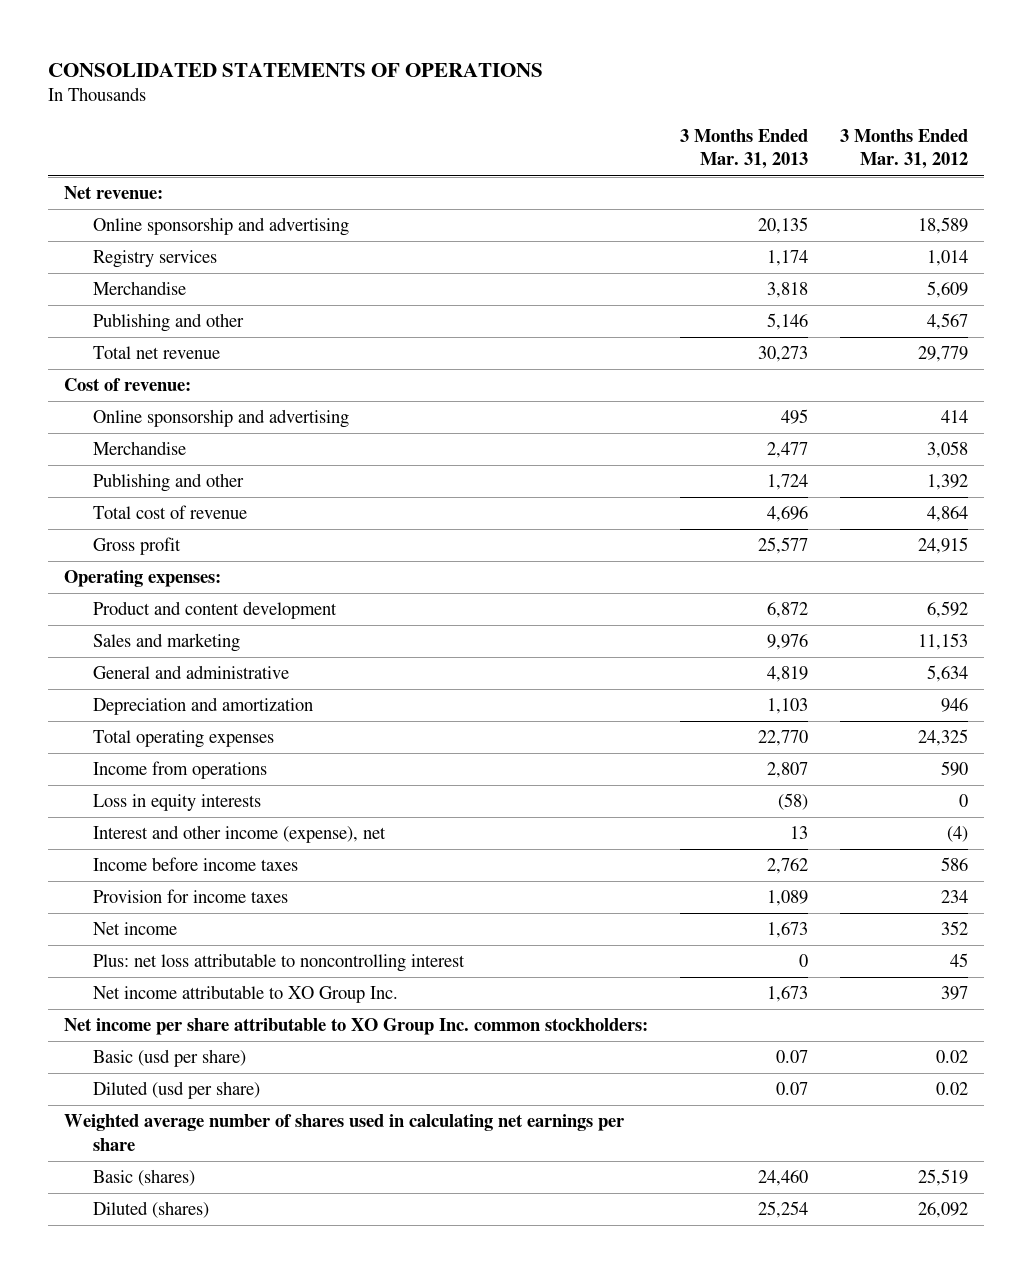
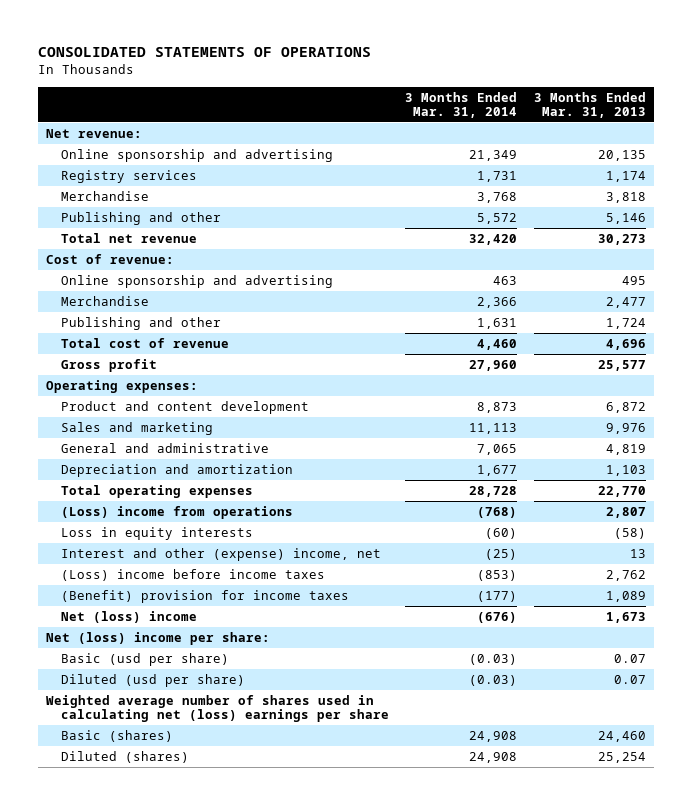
[840,129,969,170] 3 Months Ended Mar. 31, 2012 -> none
none -> [405,91,518,119] 3 Months Ended Mar. 31, 2014
[92,761,267,780] Income from operations -> [60,505,293,519] (Loss) income from operations
[92,922,177,936] Net income -> none
[92,953,465,973] Plus: net loss attributable to noncontrolling interest -> none
[92,825,386,844] Interest and other income (expense), net -> [60,547,381,561] Interest and other (expense) income, net
[92,857,298,872] Income before income taxes -> [60,568,325,581] (Loss) income before income taxes
[92,889,288,904] Provision for income taxes -> [60,589,349,603] (Benefit) provision for income taxes
[92,985,398,1004] Net income attributable to XO Group Inc. -> [60,610,197,623] Net (loss) income
[64,1018,649,1036] Net income per share attributable to XO Group Inc. common stockholders: -> [45,631,270,645] Net (loss) income per share:
[64,1114,626,1151] Weighted average number of shares used in calculating net earnings per share -> [45,694,389,723] Weighted average number of shares used in calculating net (loss) earnings per share

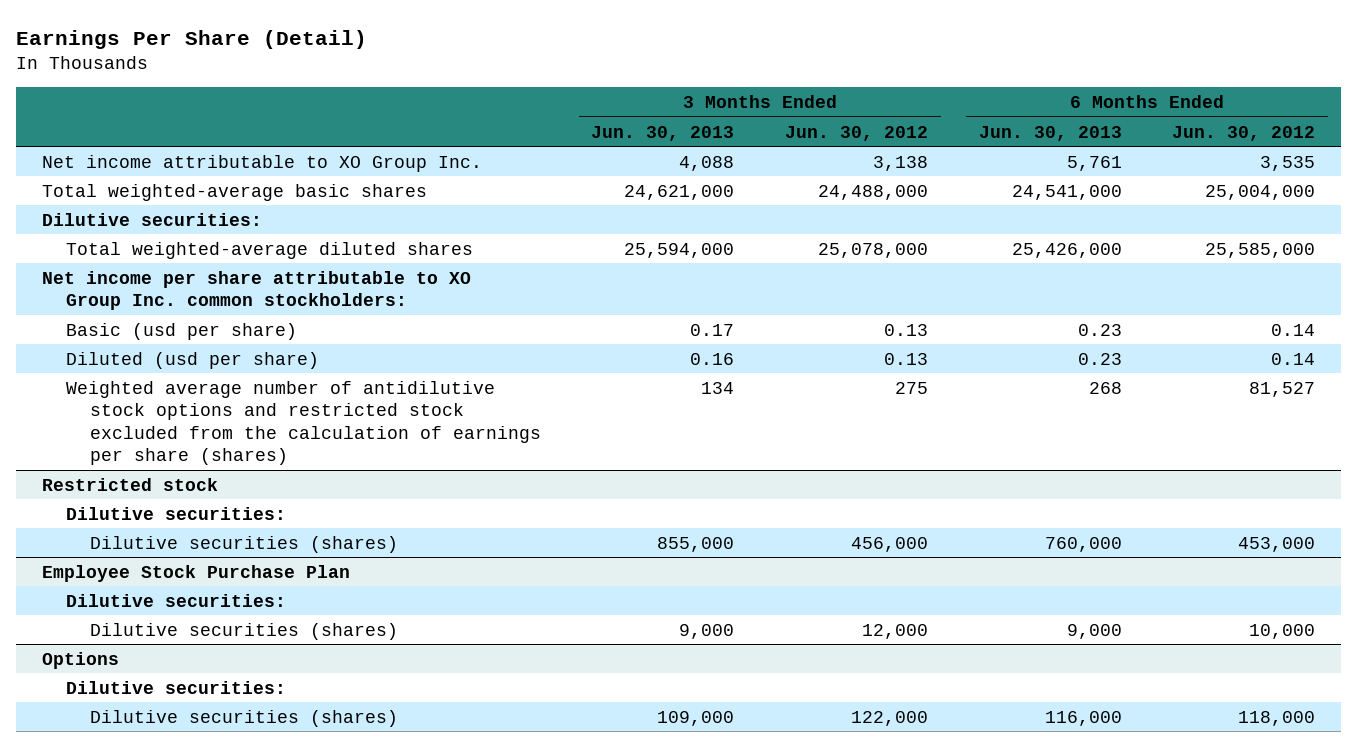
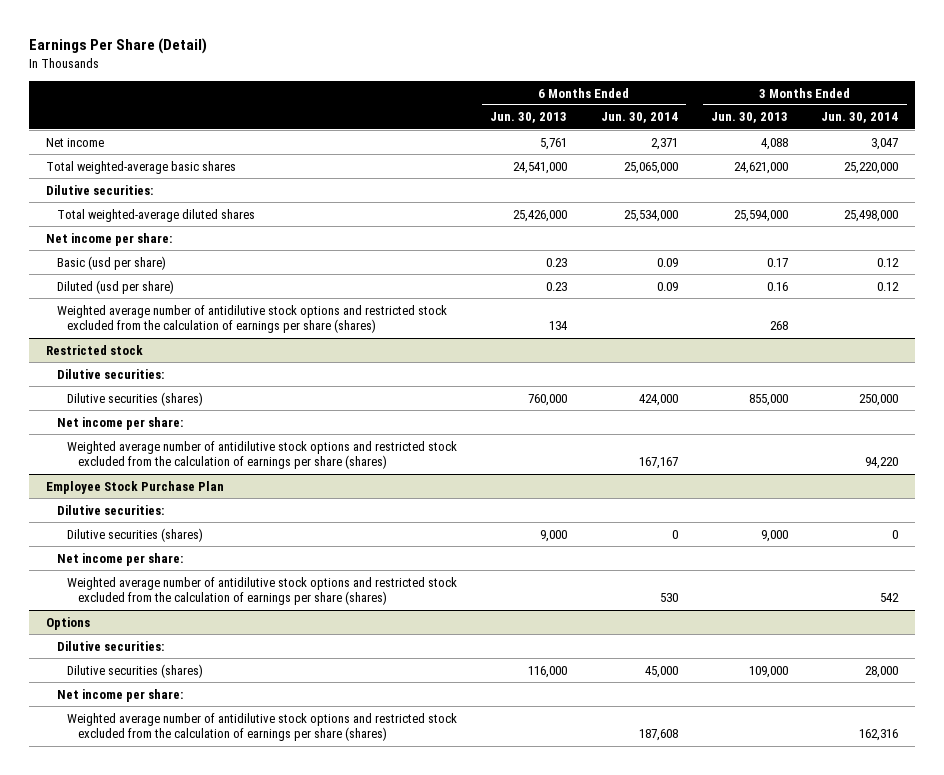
[785,125,929,141] Jun. 30, 2012 -> none
[1172,125,1316,141] Jun. 30, 2012 -> none
none -> [600,112,678,124] Jun. 30, 2014
none -> [821,112,899,124] Jun. 30, 2014
[41,154,482,172] Net income attributable to XO Group Inc. -> [45,137,104,147] Net income
[41,270,471,311] Net income per share attributable to XO Group Inc. common stockholders: -> [45,232,172,246] Net income per share:
[701,381,735,394] 134 -> [770,321,789,331] 268
[1088,381,1122,394] 268 -> [549,321,569,331] 134
none -> [56,416,183,430] Net income per share:
none -> [67,440,458,470] Weighted average number of antidilutive stock options and restricted stock excluded from the calculation of earnings per share (shares)
none -> [56,552,183,566] Net income per share:
none -> [67,576,458,606] Weighted average number of antidilutive stock options and restricted stock excluded from the calculation of earnings per share (shares)
none -> [56,688,183,702] Net income per share:
none -> [67,712,458,742] Weighted average number of antidilutive stock options and restricted stock excluded from the calculation of earnings per share (shares)

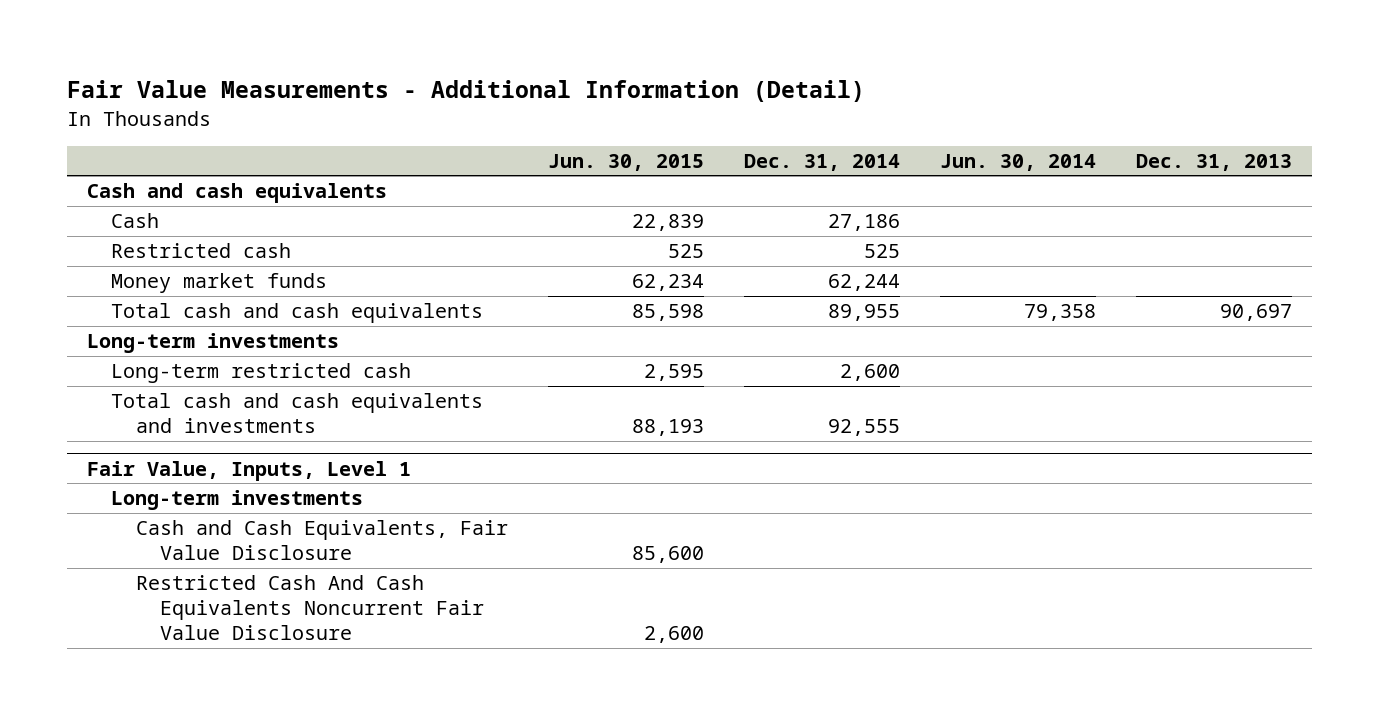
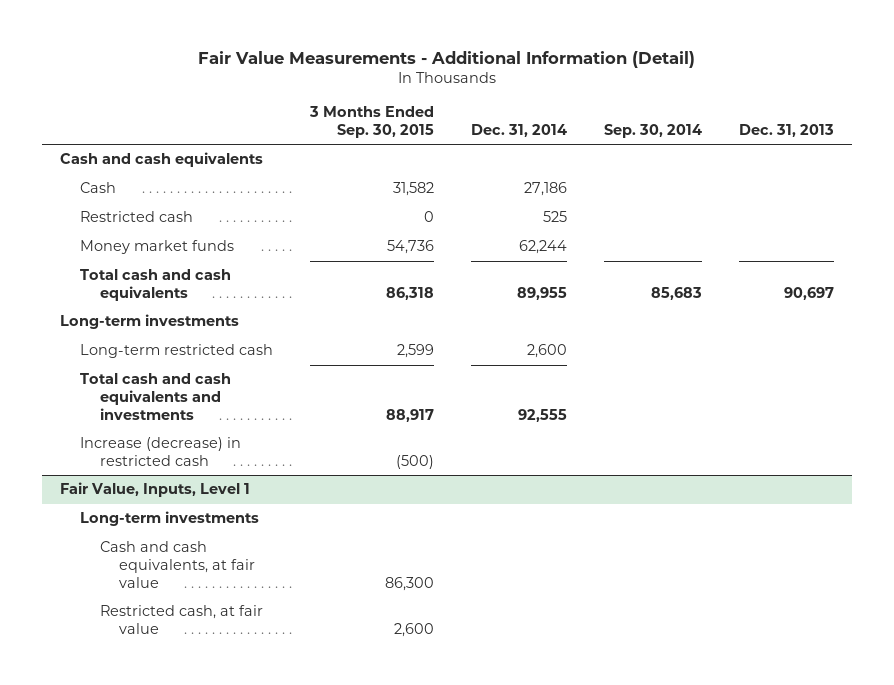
[547,153,704,171] Jun. 30, 2015 -> none
[939,153,1096,171] Jun. 30, 2014 -> none
none -> [308,105,434,138] 3 Months Ended Sep. 30, 2015
none -> [603,123,702,138] Sep. 30, 2014
none -> [80,437,242,467] Increase (decrease) in restricted cash
[135,520,508,561] Cash and Cash Equivalents, Fair Value Disclosure -> [99,541,256,588] Cash and cash equivalents, at fair value
[135,575,484,640] Restricted Cash And Cash Equivalents Noncurrent Fair Value Disclosure -> [99,605,263,635] Restricted cash, at fair value

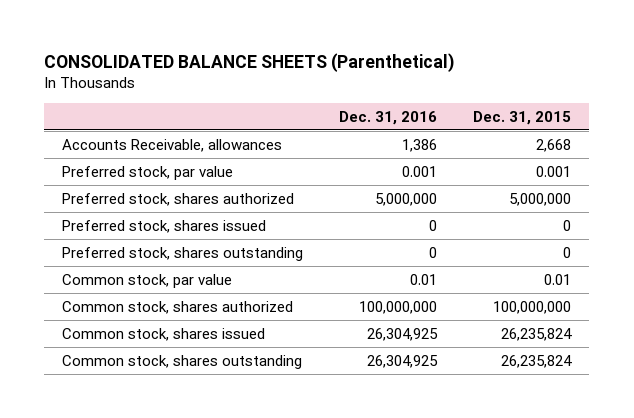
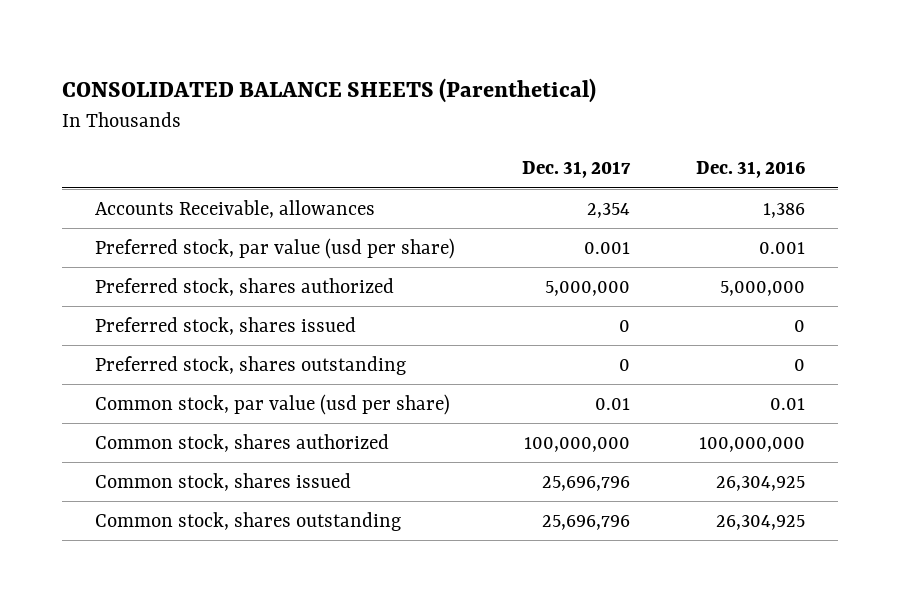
[473,110,572,125] Dec. 31, 2015 -> none
none -> [521,161,631,179] Dec. 31, 2017
[62,165,234,180] Preferred stock, par value -> [95,237,456,259] Preferred stock, par value (usd per share)
[62,273,233,288] Common stock, par value -> [95,393,451,415] Common stock, par value (usd per share)

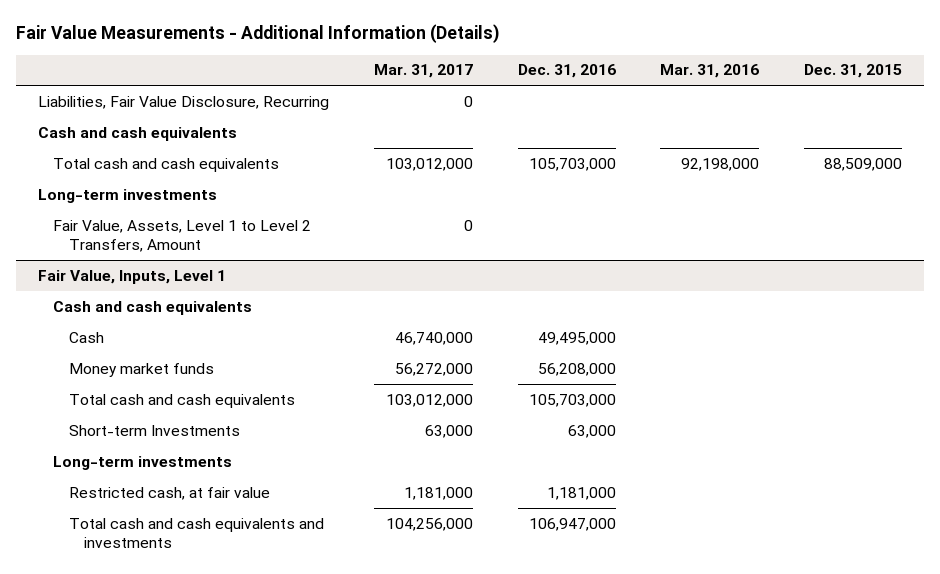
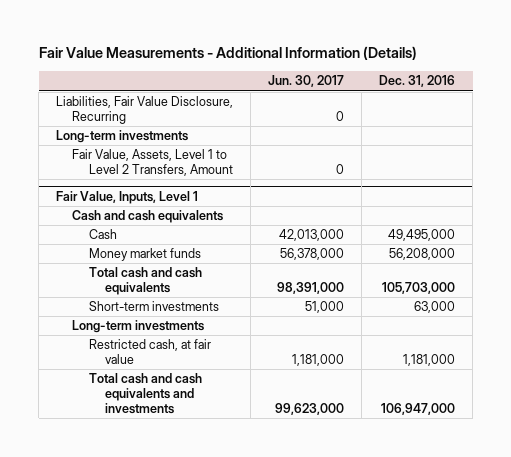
[373,64,473,79] Mar. 31, 2017 -> none
[660,64,760,79] Mar. 31, 2016 -> none
[804,64,903,79] Dec. 31, 2015 -> none
none -> [268,75,345,88] Jun. 30, 2017
[38,126,238,141] Cash and cash equivalents -> none
[53,157,280,172] Total cash and cash equivalents -> none
[68,424,240,436] Short-term Investments -> [88,301,219,312] Short-term investments

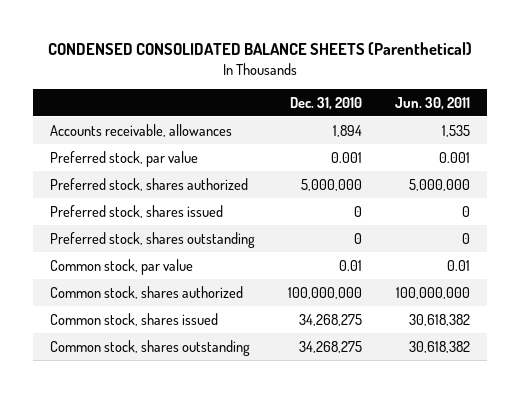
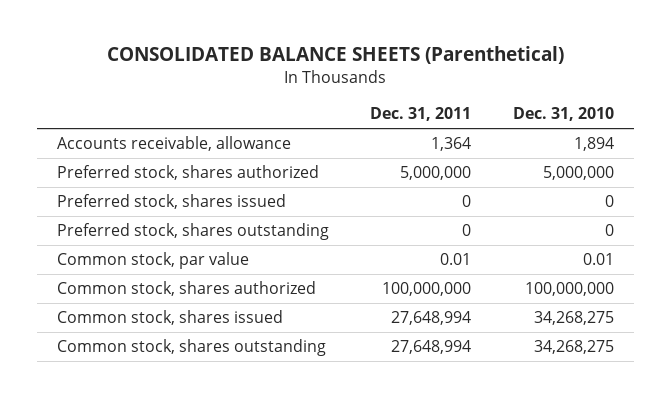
[48,42,473,56] CONDENSED CONSOLIDATED BALANCE SHEETS (Parenthetical) -> [107,46,565,65] CONSOLIDATED BALANCE SHEETS (Parenthetical)
[395,96,471,110] Jun. 30, 2011 -> none
none -> [370,107,472,122] Dec. 31, 2011
[49,150,198,167] Preferred stock, par value -> none
[49,123,232,137] Accounts receivable, allowances -> [57,136,292,152] Accounts receivable, allowance

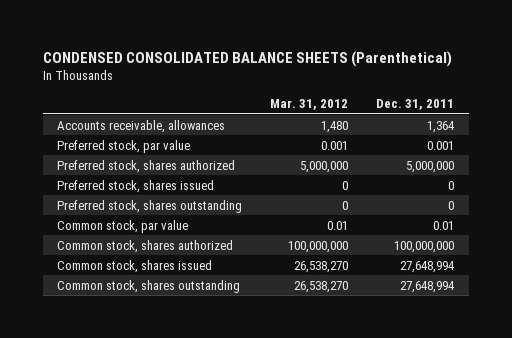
[107,46,565,65] CONSOLIDATED BALANCE SHEETS (Parenthetical) -> [43,51,453,68] CONDENSED CONSOLIDATED BALANCE SHEETS (Parenthetical)
[512,107,614,122] Dec. 31, 2010 -> none
none -> [270,99,349,111] Mar. 31, 2012
[57,136,292,152] Accounts receivable, allowance -> [57,119,226,133] Accounts receivable, allowances
none -> [57,139,191,153] Preferred stock, par value

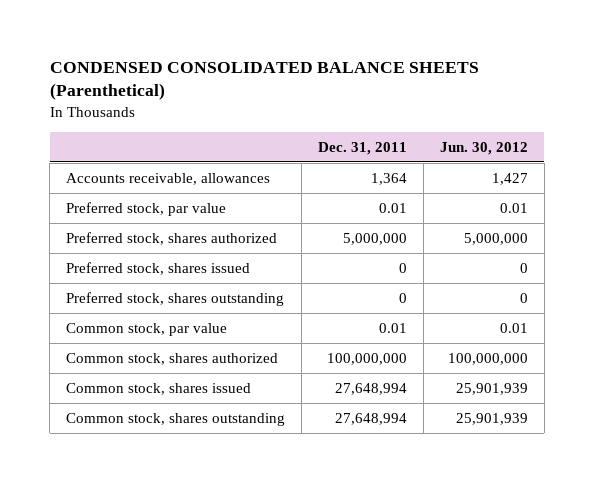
[270,99,349,111] Mar. 31, 2012 -> none
none -> [439,141,528,155] Jun. 30, 2012
[427,140,455,150] 0.001 -> [378,202,407,213] 0.01

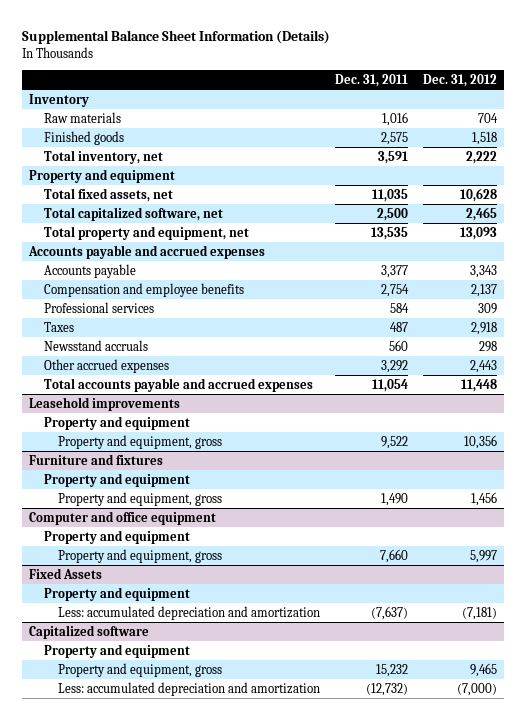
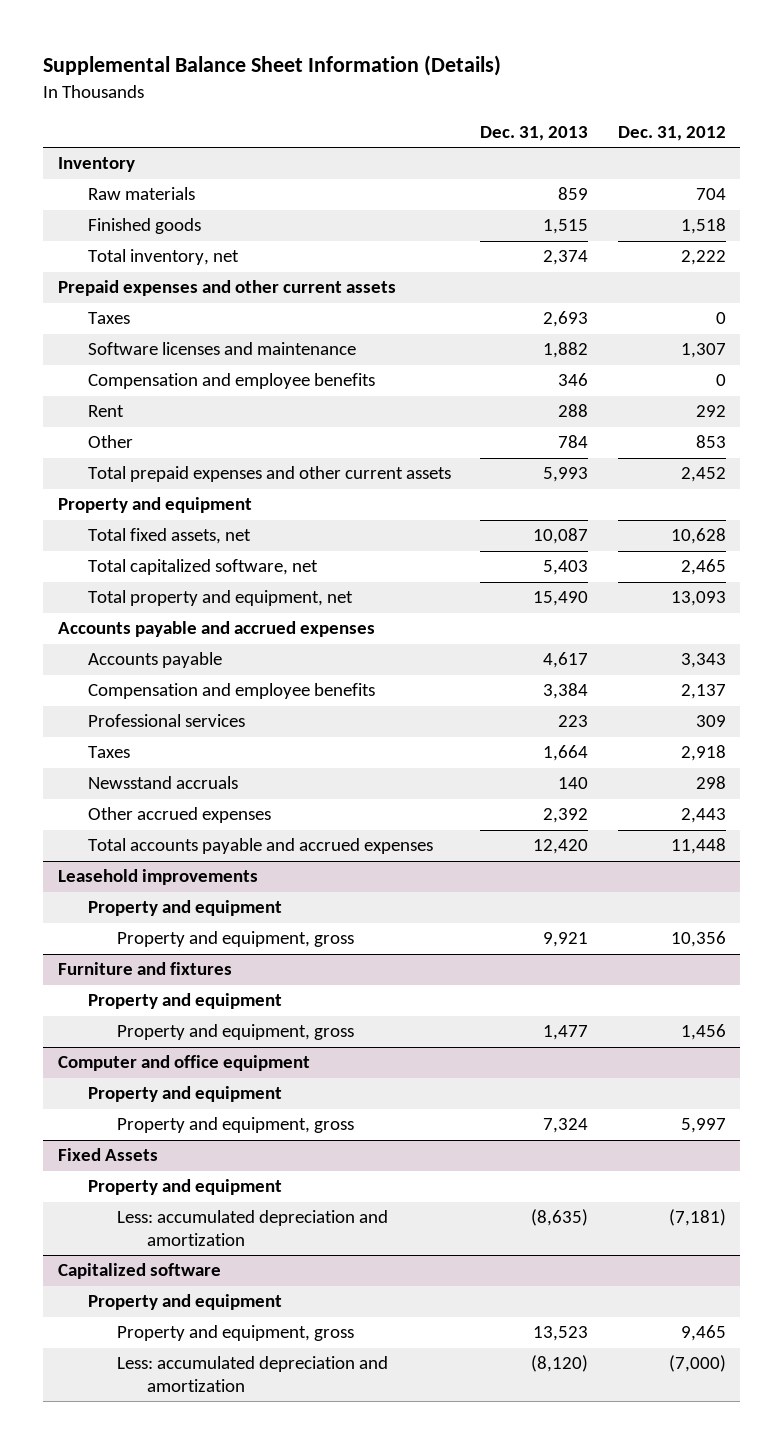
[334,73,408,87] Dec. 31, 2011 -> none
none -> [480,126,589,142] Dec. 31, 2013
none -> [58,280,397,297] Prepaid expenses and other current assets
none -> [87,312,130,325] Taxes
none -> [87,342,356,356] Software licenses and maintenance
none -> [87,373,375,390] Compensation and employee benefits
none -> [87,405,124,418] Rent
none -> [87,435,133,449] Other
none -> [87,466,451,483] Total prepaid expenses and other current assets

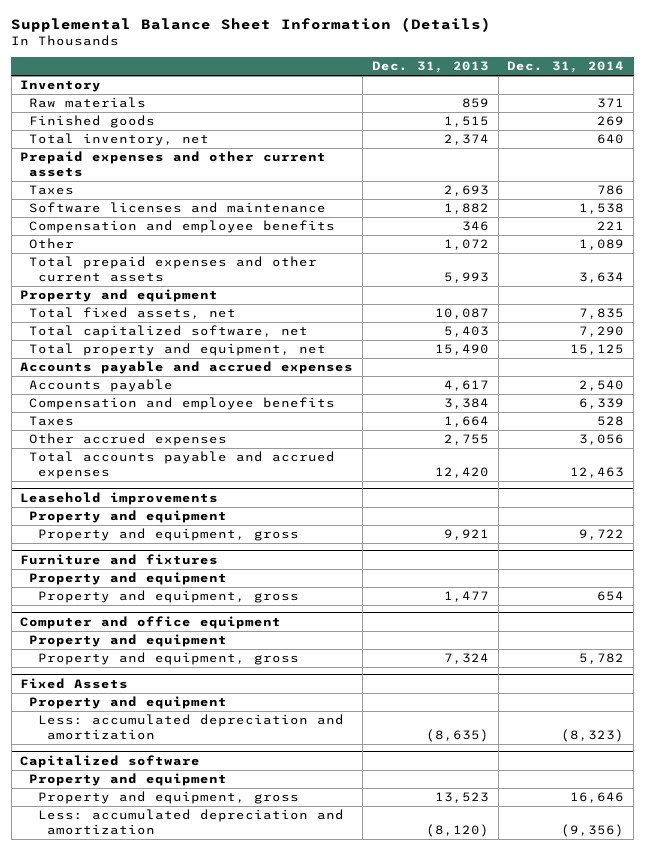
[617,126,726,142] Dec. 31, 2012 -> none
none -> [507,61,625,74] Dec. 31, 2014
[87,405,124,418] Rent -> none
[558,435,589,449] 784 -> [443,239,489,251] 1,072
[87,714,245,728] Professional services -> none
[87,776,238,790] Newsstand accruals -> none
[543,808,589,824] 2,392 -> [443,434,489,446] 2,755

